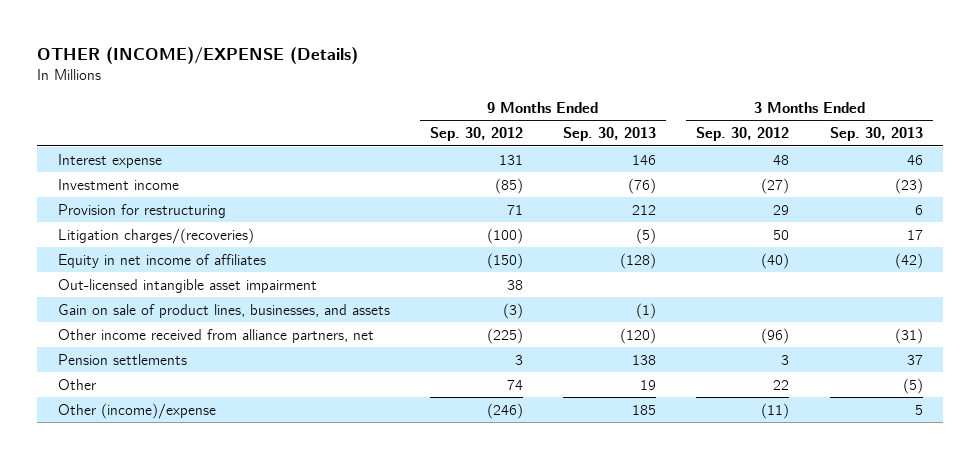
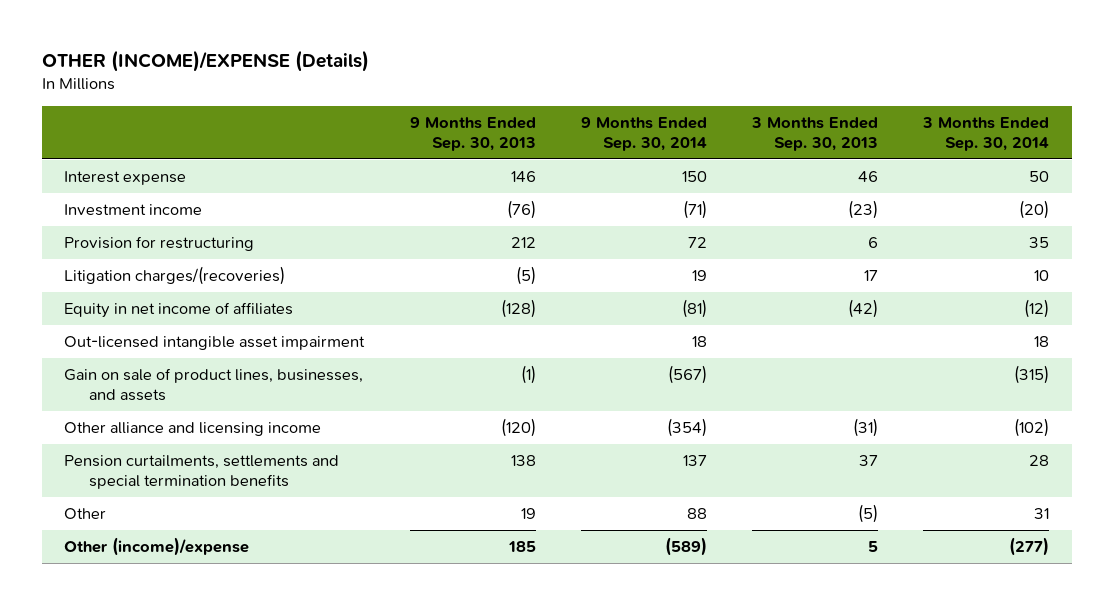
[429,127,523,142] Sep. 30, 2012 -> none
[696,127,790,142] Sep. 30, 2012 -> none
none -> [580,116,707,151] 9 Months Ended Sep. 30, 2014
none -> [922,116,1050,151] 3 Months Ended Sep. 30, 2014
[57,328,374,343] Other income received from alliance partners, net -> [64,422,322,437] Other alliance and licensing income
[57,353,187,365] Pension settlements -> [64,455,340,490] Pension curtailments, settlements and special termination benefits

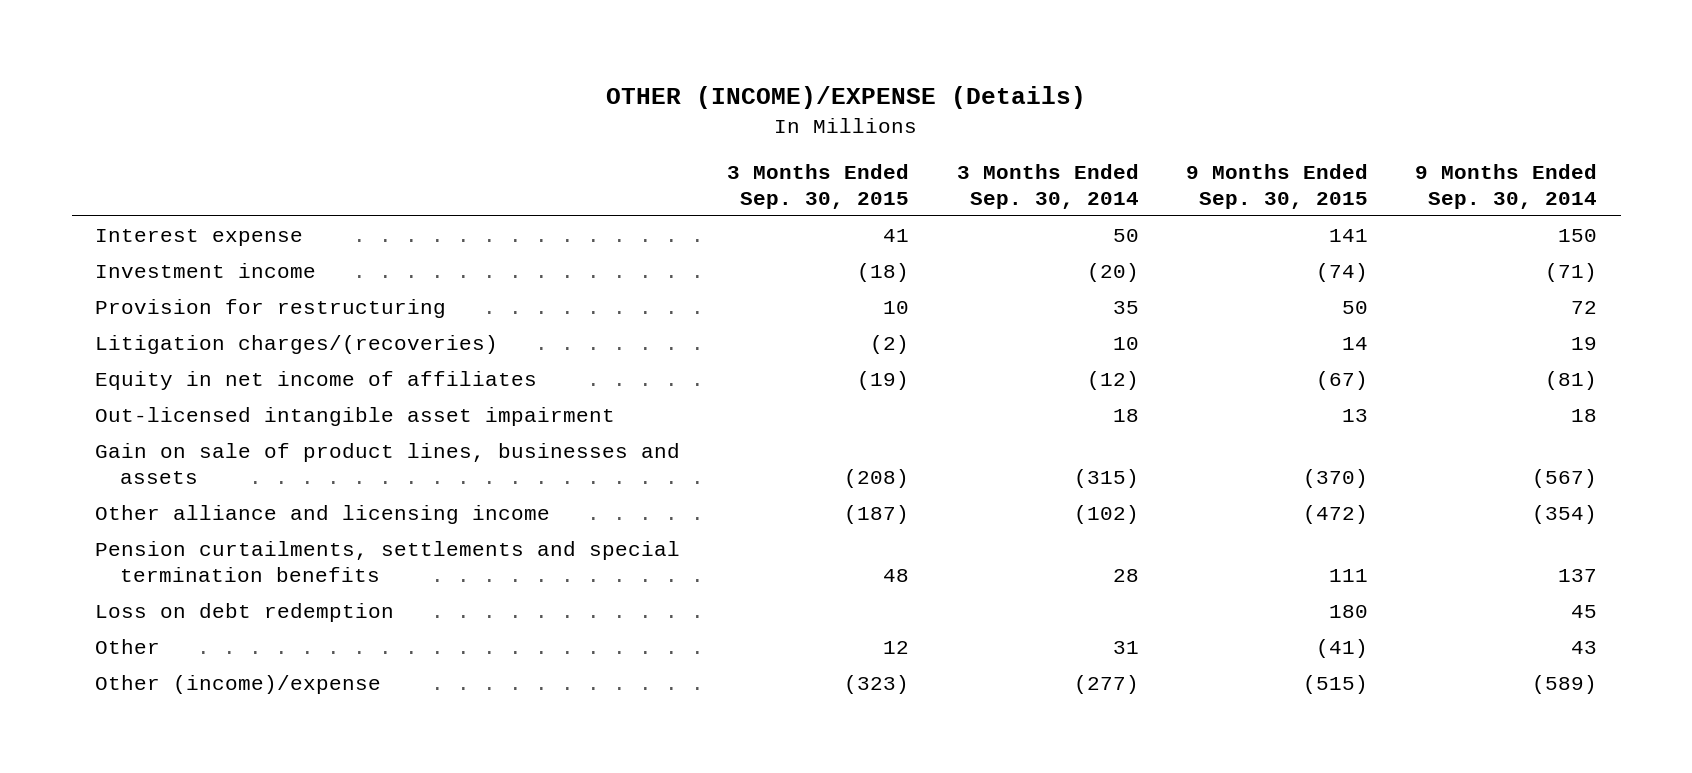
[409,116,536,151] 9 Months Ended Sep. 30, 2013 -> none
[751,116,879,151] 3 Months Ended Sep. 30, 2013 -> none
none -> [727,163,910,210] 3 Months Ended Sep. 30, 2015
none -> [1185,163,1368,210] 9 Months Ended Sep. 30, 2015
[64,368,364,402] Gain on sale of product lines, businesses, and assets -> [95,442,681,485] Gain on sale of product lines, businesses and assets
none -> [95,602,395,622] Loss on debt redemption
[686,508,707,520] 88 -> [1571,640,1598,654] 43

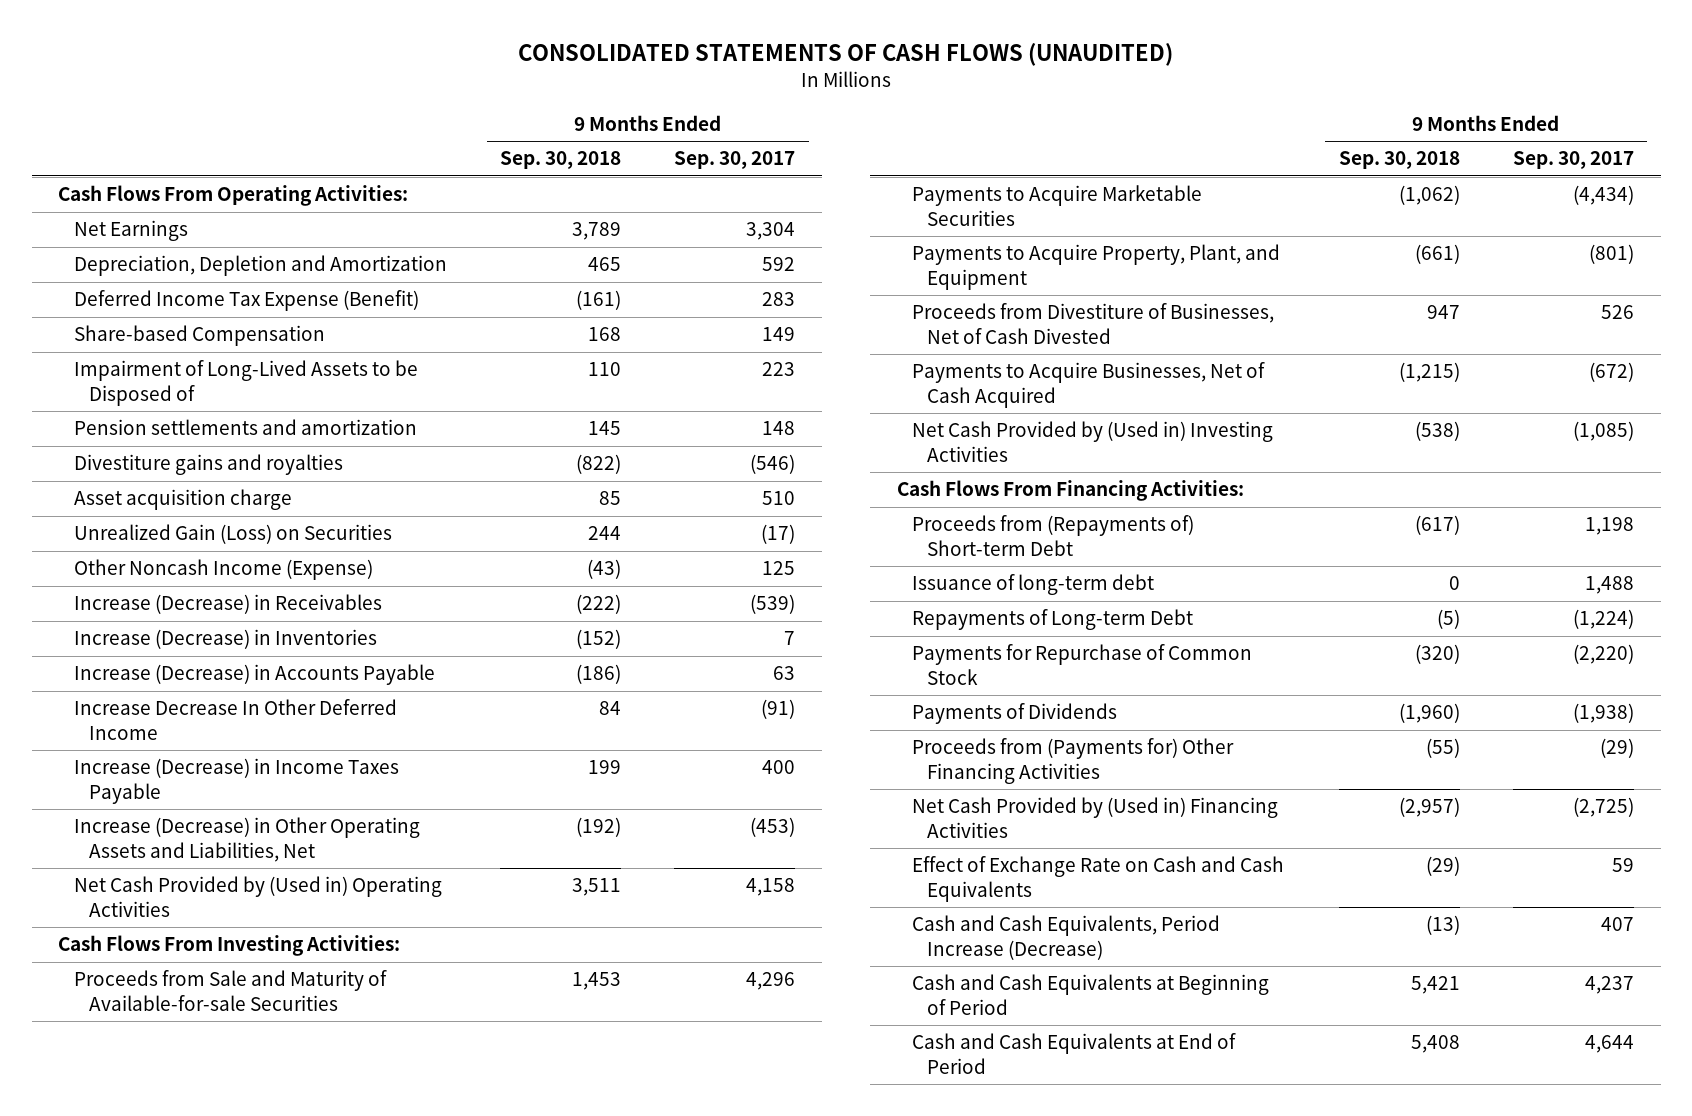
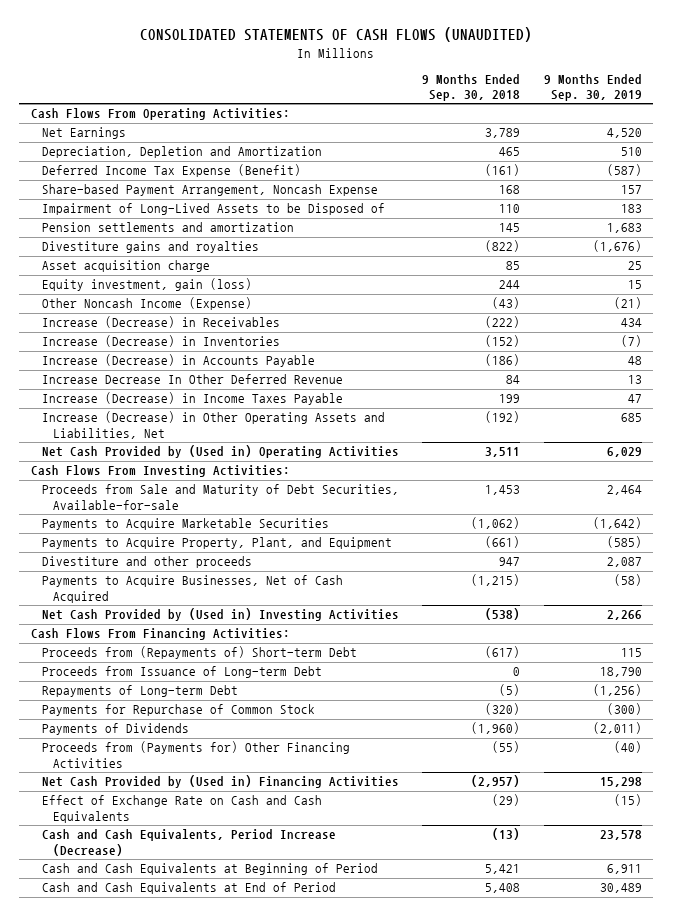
[674,151,796,170] Sep. 30, 2017 -> none
none -> [543,73,642,102] 9 Months Ended Sep. 30, 2019
[73,325,325,347] Share-based Compensation -> [41,184,378,197] Share-based Payment Arrangement, Noncash Expense
[73,524,392,545] Unrealized Gain (Loss) on Securities -> [41,278,252,292] Equity investment, gain (loss)
[73,699,397,740] Increase Decrease In Other Deferred Income -> [41,374,343,385] Increase Decrease In Other Deferred Revenue
[73,970,387,1011] Proceeds from Sale and Maturity of Available-for-sale Securities -> [41,484,399,510] Proceeds from Sale and Maturity of Debt Securities, Available-for-sale
[912,303,1275,344] Proceeds from Divestiture of Businesses, Net of Cash Divested -> [41,556,252,569] Divestiture and other proceeds
[912,574,1155,596] Issuance of long-term debt -> [41,666,322,679] Proceeds from Issuance of Long-term Debt

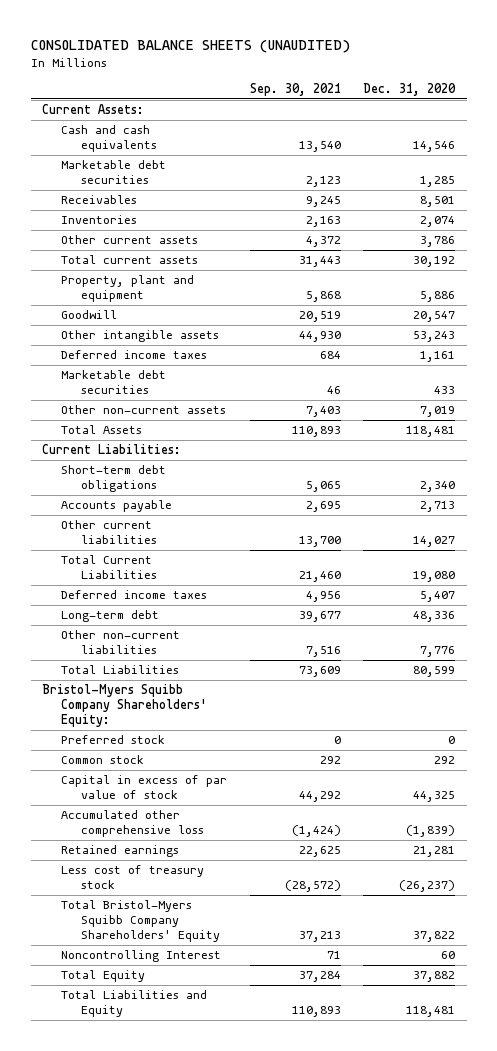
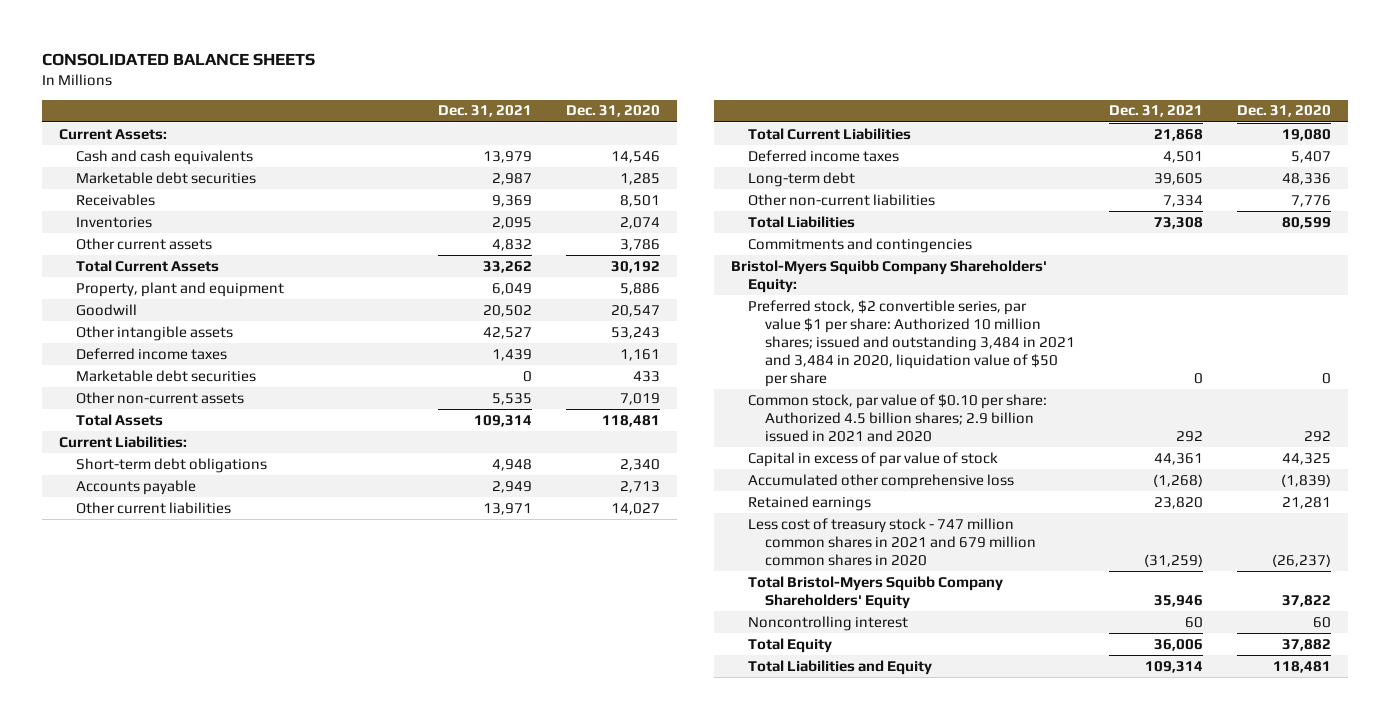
[30,39,350,53] CONSOLIDATED BALANCE SHEETS (UNAUDITED) -> [42,52,316,66] CONSOLIDATED BALANCE SHEETS
[249,83,341,97] Sep. 30, 2021 -> none
none -> [437,105,532,118] Dec. 31, 2021
[61,255,199,265] Total current assets -> [76,259,220,272] Total Current Assets
none -> [748,237,973,253] Commitments and contingencies
[61,735,166,745] Preferred stock -> [748,299,1076,387] Preferred stock, $2 convertible series, par value $1 per share: Authorized 10 million shares; issued and outstanding 3,484 in 2021 and 3,484 in 2020, liquidation value of $50 per share
[61,755,145,765] Common stock -> [748,393,1048,442] Common stock, par value of $0.10 per share: Authorized 4.5 billion shares; 2.9 billion issued in 2021 and 2020
[61,865,205,890] Less cost of treasury stock -> [748,517,1037,566] Less cost of treasury stock - 747 million common shares in 2021 and 679 million common shares in 2020
[61,950,222,963] Noncontrolling Interest -> [748,615,909,631] Noncontrolling interest

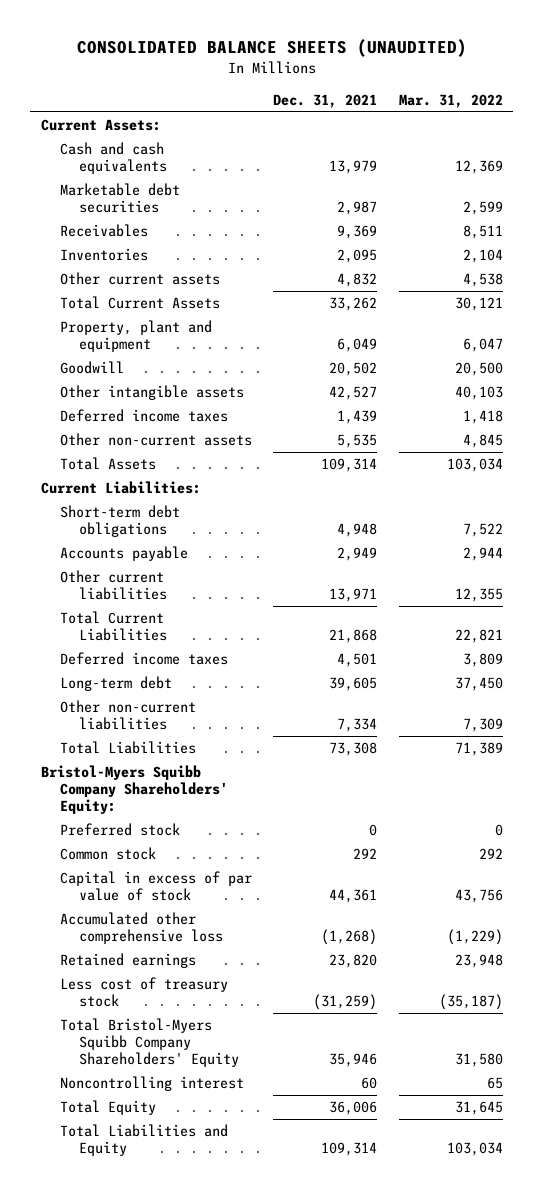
[42,52,316,66] CONSOLIDATED BALANCE SHEETS -> [76,38,467,57] CONSOLIDATED BALANCE SHEETS (UNAUDITED)
[565,105,660,118] Dec. 31, 2020 -> none
none -> [398,93,503,108] Mar. 31, 2022
[76,369,257,382] Marketable debt securities -> none
[748,237,973,253] Commitments and contingencies -> none
[748,299,1076,387] Preferred stock, $2 convertible series, par value $1 per share: Authorized 10 million shares; issued and outstanding 3,484 in 2021 and 3,484 in 2020, liquidation value of $50 per share -> [59,823,180,837] Preferred stock
[748,393,1048,442] Common stock, par value of $0.10 per share: Authorized 4.5 billion shares; 2.9 billion issued in 2021 and 2020 -> [59,847,156,861] Common stock
[748,517,1037,566] Less cost of treasury stock - 747 million common shares in 2021 and 679 million common shares in 2020 -> [59,977,228,1008] Less cost of treasury stock

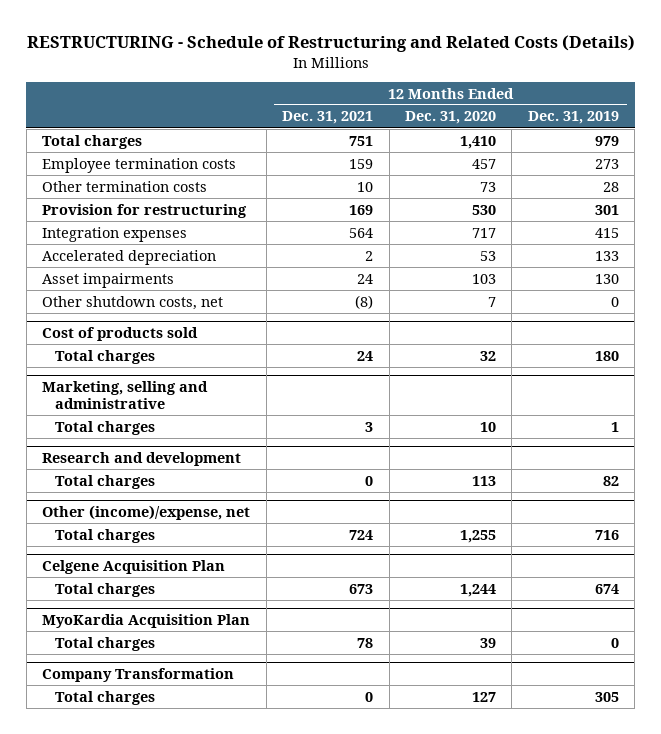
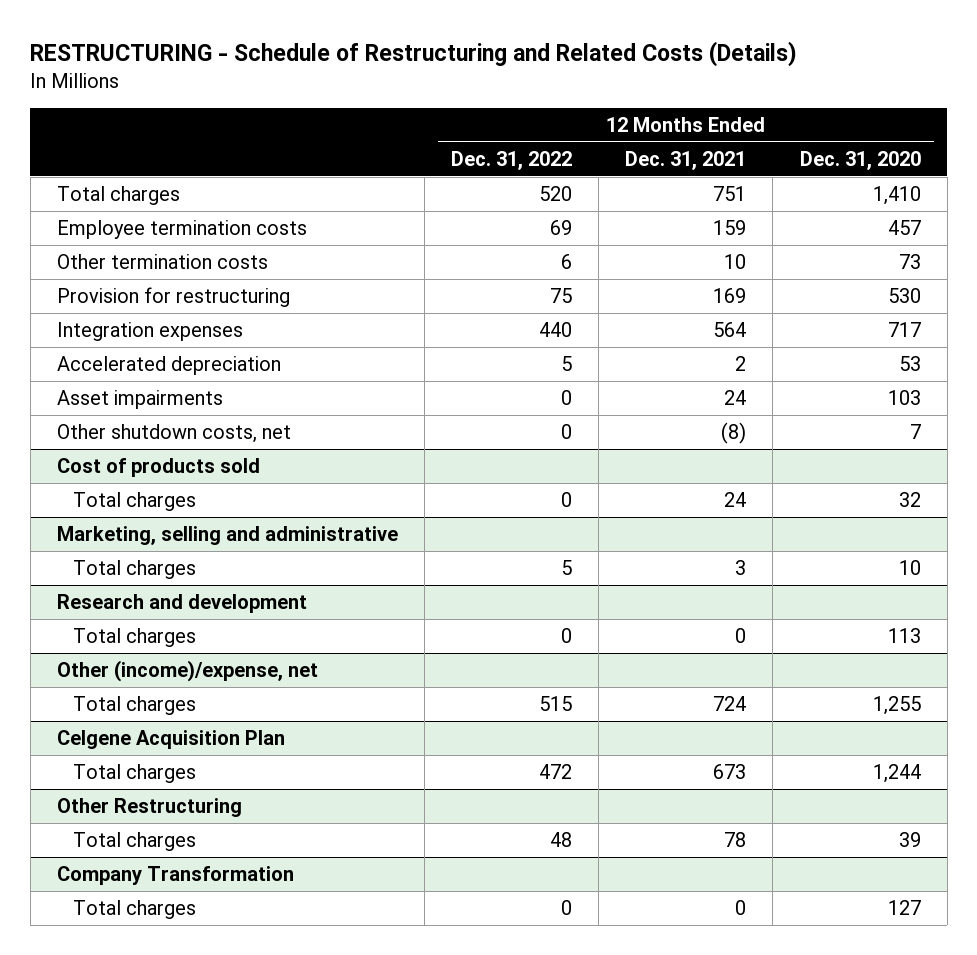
[527,111,619,125] Dec. 31, 2019 -> none
none -> [450,150,572,170] Dec. 31, 2022
[42,614,251,629] MyoKardia Acquisition Plan -> [56,797,242,817] Other Restructuring

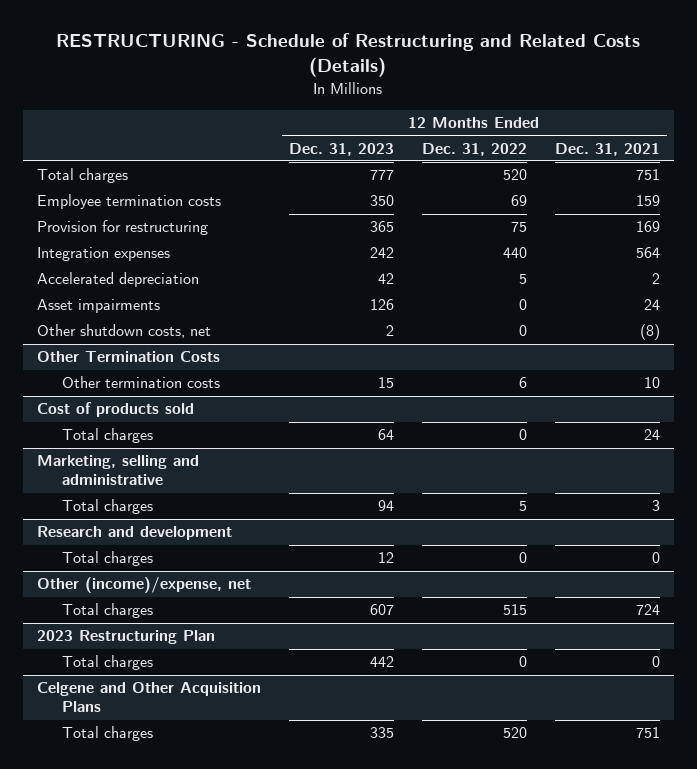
[799,150,921,170] Dec. 31, 2020 -> none
none -> [288,142,394,156] Dec. 31, 2023
[56,253,268,269] Other termination costs -> none
none -> [36,351,220,363] Other Termination Costs
none -> [61,376,220,389] Other termination costs
[56,729,285,749] Celgene Acquisition Plan -> none
[72,763,196,783] Total charges -> none
[56,797,242,817] Other Restructuring -> none
[72,831,196,851] Total charges -> none
[56,865,294,885] Company Transformation -> none
none -> [36,630,215,645] 2023 Restructuring Plan
none -> [36,682,261,713] Celgene and Other Acquisition Plans
none -> [61,726,153,742] Total charges

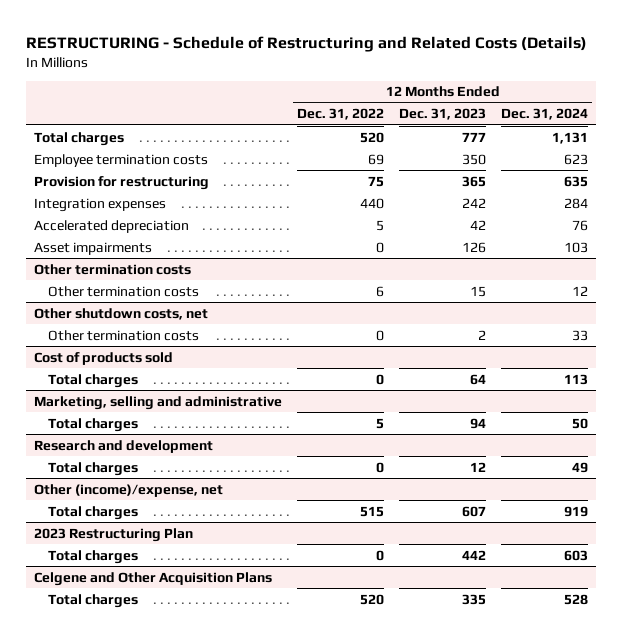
[554,142,660,156] Dec. 31, 2021 -> none
none -> [501,108,589,121] Dec. 31, 2024
[36,324,211,339] Other shutdown costs, net -> none
[36,351,220,363] Other Termination Costs -> [34,263,192,275] Other termination costs
none -> [34,307,209,320] Other shutdown costs, net
none -> [47,329,199,341] Other termination costs

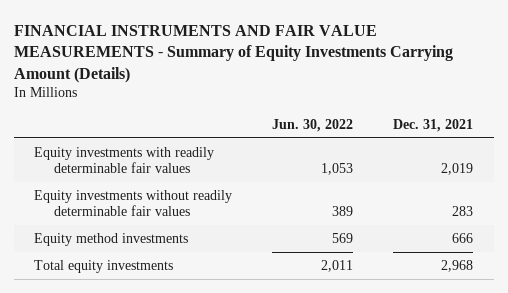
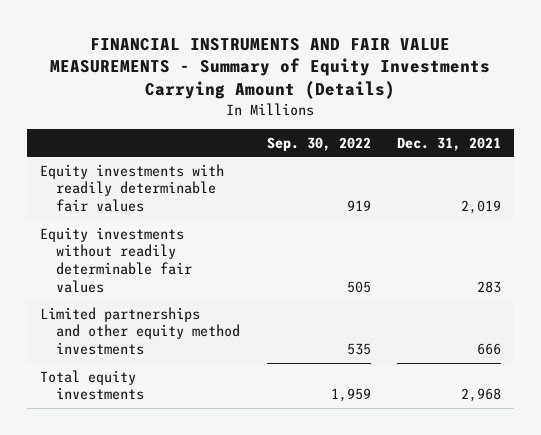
[272,118,354,132] Jun. 30, 2022 -> none
none -> [266,136,371,151] Sep. 30, 2022
[34,232,189,246] Equity method investments -> [40,306,241,356] Limited partnerships and other equity method investments

